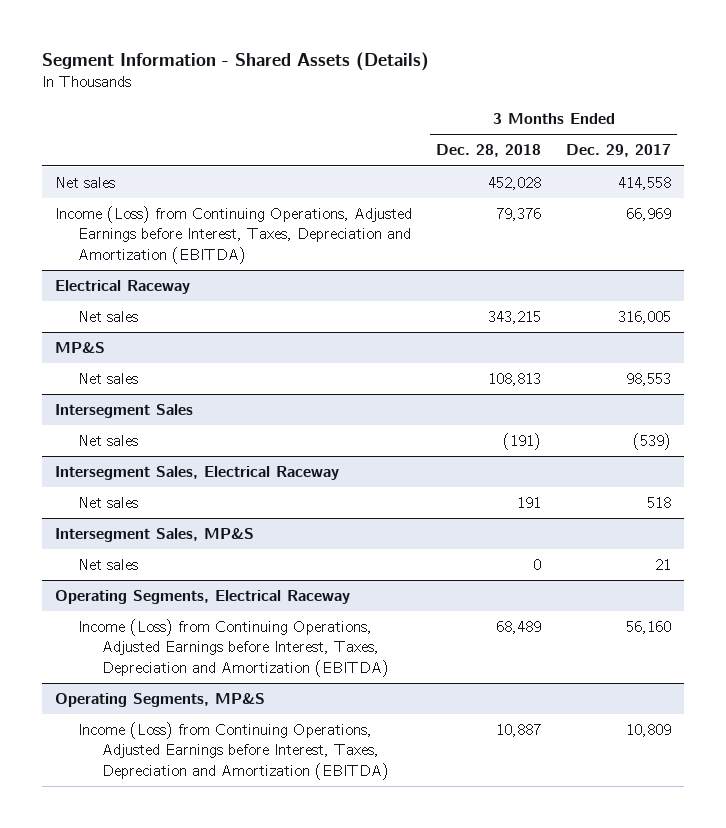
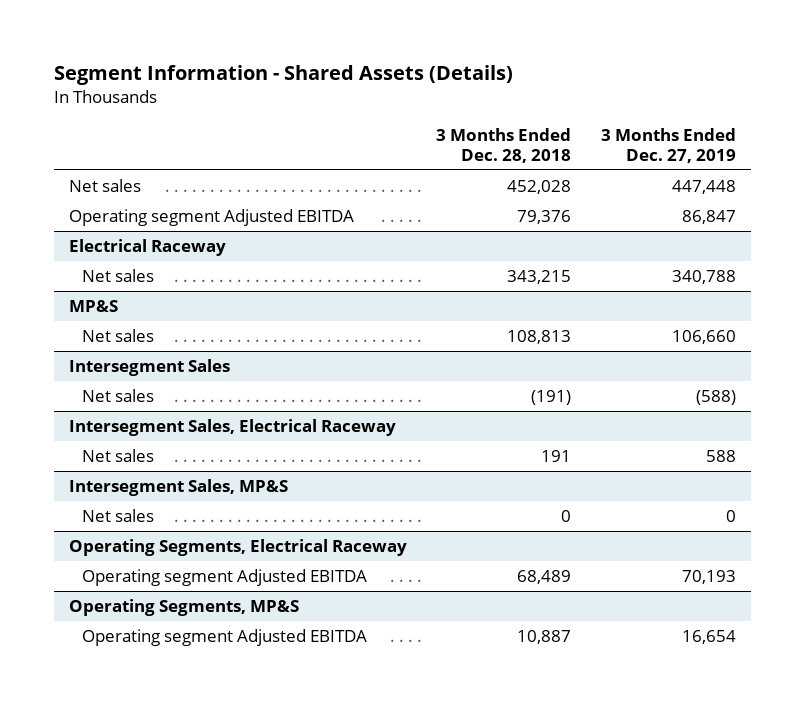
[566,144,672,158] Dec. 29, 2017 -> none
none -> [600,127,736,163] 3 Months Ended Dec. 27, 2019
[54,206,412,264] Income (Loss) from Continuing Operations, Adjusted Earnings before Interest, Taxes, Depreciation and Amortization (EBITDA) -> [68,209,354,227] Operating segment Adjusted EBITDA
[78,619,390,677] Income (Loss) from Continuing Operations, Adjusted Earnings before Interest, Taxes, Depreciation and Amortization (EBITDA) -> [81,569,367,587] Operating segment Adjusted EBITDA
[78,722,390,780] Income (Loss) from Continuing Operations, Adjusted Earnings before Interest, Taxes, Depreciation and Amortization (EBITDA) -> [81,629,367,647] Operating segment Adjusted EBITDA

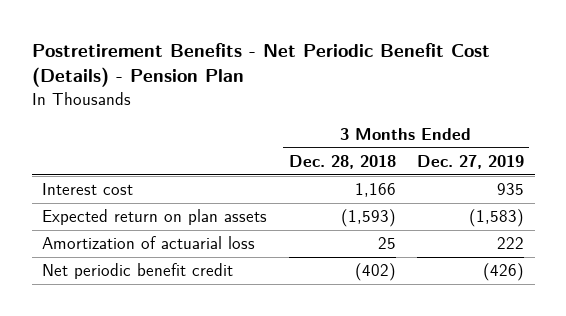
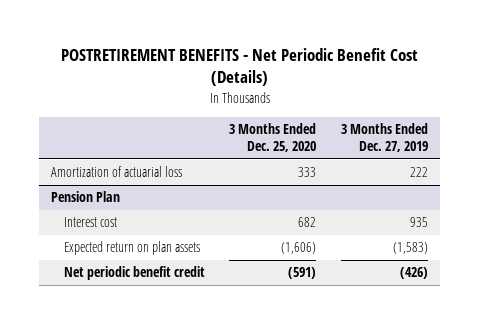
[31,43,490,88] Postretirement Benefits - Net Periodic Benefit Cost (Details) - Pension Plan -> [60,48,418,87] POSTRETIREMENT BENEFITS - Net Periodic Benefit Cost (Details)
[288,154,396,169] Dec. 28, 2018 -> none
none -> [229,123,317,153] 3 Months Ended Dec. 25, 2020
[42,236,256,250] Amortization of actuarial loss -> [51,166,183,178] Amortization of actuarial loss
none -> [51,191,121,203] Pension Plan

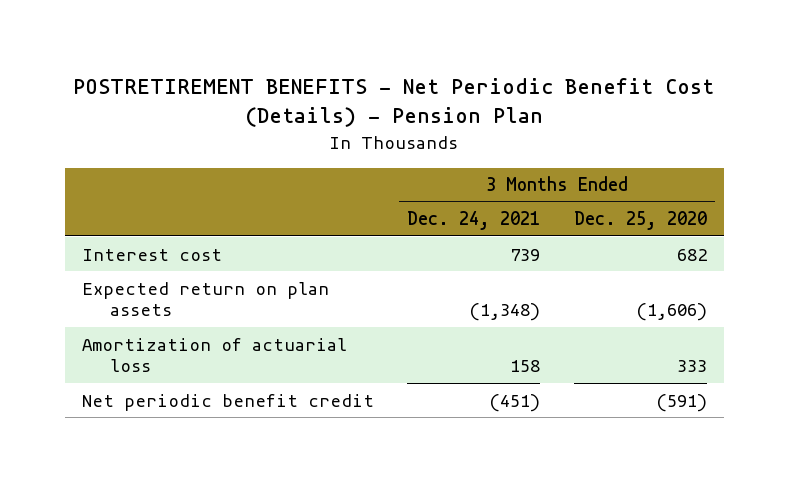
[60,48,418,87] POSTRETIREMENT BENEFITS - Net Periodic Benefit Cost (Details) -> [73,78,715,128] POSTRETIREMENT BENEFITS - Net Periodic Benefit Cost (Details) - Pension Plan
[340,123,428,153] 3 Months Ended Dec. 27, 2019 -> none
none -> [407,211,541,231] Dec. 24, 2021
[51,191,121,203] Pension Plan -> none
[51,166,183,178] Amortization of actuarial loss -> [81,337,347,373] Amortization of actuarial loss

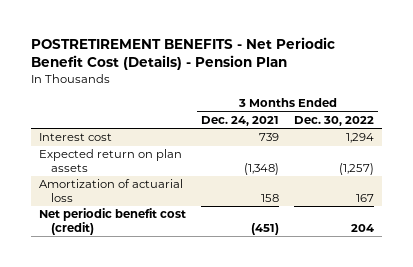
[573,211,707,231] Dec. 25, 2020 -> none
none -> [294,115,375,126] Dec. 30, 2022
[81,393,374,411] Net periodic benefit credit -> [38,208,186,236] Net periodic benefit cost (credit)

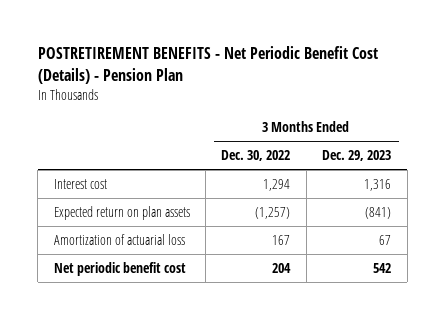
[200,115,279,126] Dec. 24, 2021 -> none
none -> [322,150,392,162] Dec. 29, 2023
[38,208,186,236] Net periodic benefit cost (credit) -> [53,261,186,276] Net periodic benefit cost

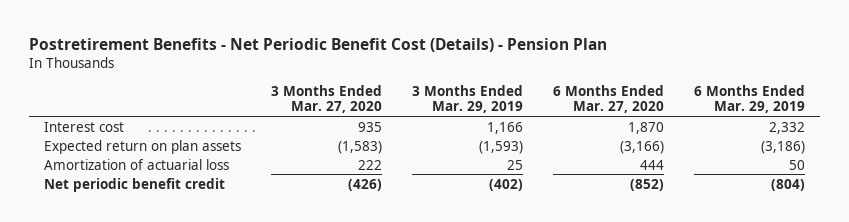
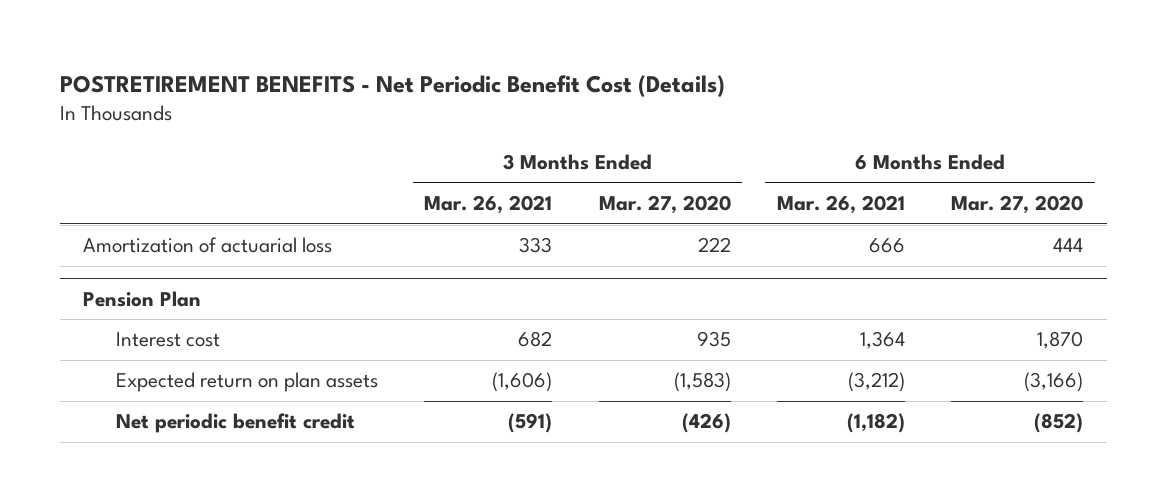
[28,37,607,52] Postretirement Benefits - Net Periodic Benefit Cost (Details) - Pension Plan -> [59,75,725,98] POSTRETIREMENT BENEFITS - Net Periodic Benefit Cost (Details)
[412,84,524,114] 3 Months Ended Mar. 29, 2019 -> none
[694,84,806,114] 6 Months Ended Mar. 29, 2019 -> none
none -> [424,194,553,214] Mar. 26, 2021
none -> [777,194,906,214] Mar. 26, 2021
[43,158,229,170] Amortization of actuarial loss -> [83,237,333,254] Amortization of actuarial loss
none -> [83,290,202,307] Pension Plan

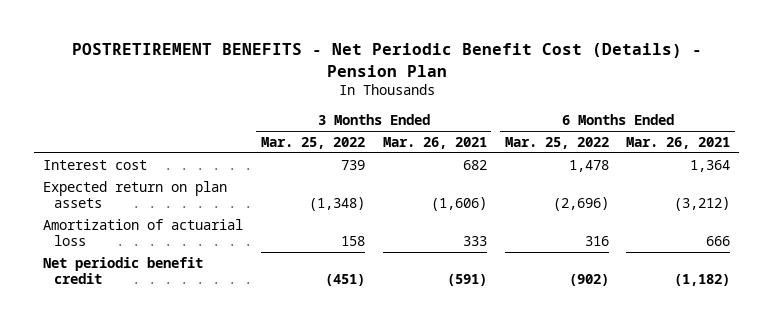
[59,75,725,98] POSTRETIREMENT BENEFITS - Net Periodic Benefit Cost (Details) -> [71,43,702,77] POSTRETIREMENT BENEFITS - Net Periodic Benefit Cost (Details) - Pension Plan
[598,194,731,214] Mar. 27, 2020 -> none
[951,194,1084,214] Mar. 27, 2020 -> none
none -> [260,136,365,149] Mar. 25, 2022
none -> [504,136,609,149] Mar. 25, 2022
[83,290,202,307] Pension Plan -> none
[83,237,333,254] Amortization of actuarial loss -> [42,218,243,246] Amortization of actuarial loss

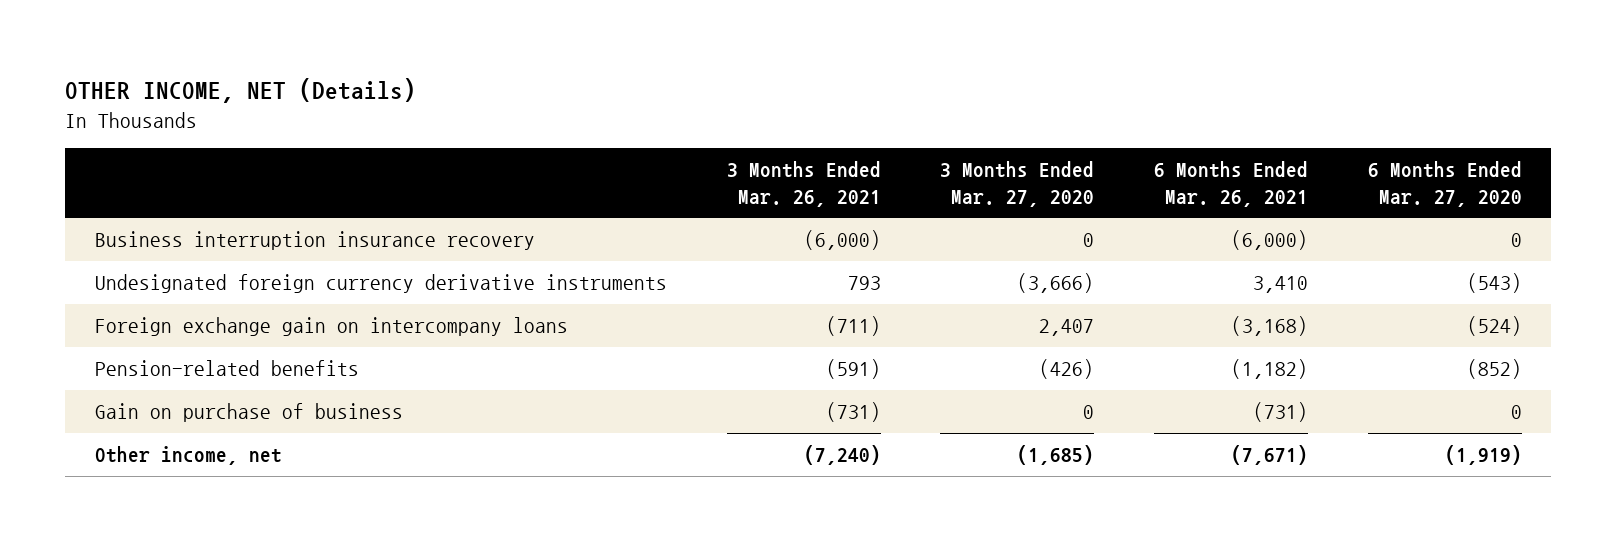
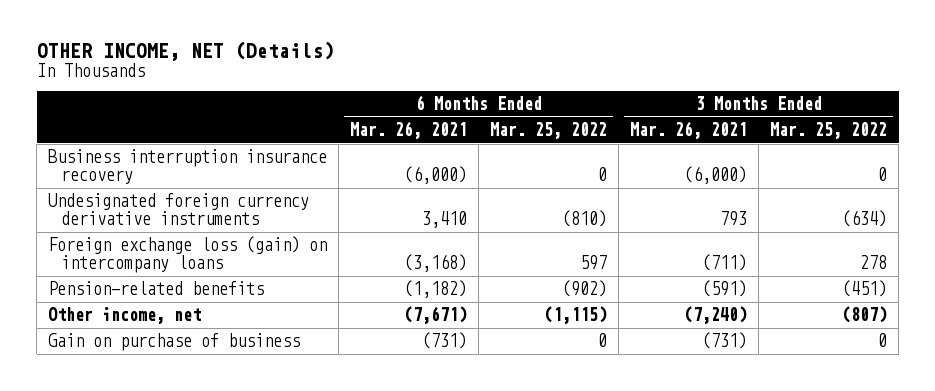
[940,160,1095,207] 3 Months Ended Mar. 27, 2020 -> none
[1367,160,1522,207] 6 Months Ended Mar. 27, 2020 -> none
none -> [490,121,608,139] Mar. 25, 2022
none -> [770,121,888,139] Mar. 25, 2022
[95,317,569,337] Foreign exchange gain on intercompany loans -> [48,236,328,273] Foreign exchange loss (gain) on intercompany loans
[95,403,404,423] Gain on purchase of business -> [48,333,301,352] Gain on purchase of business

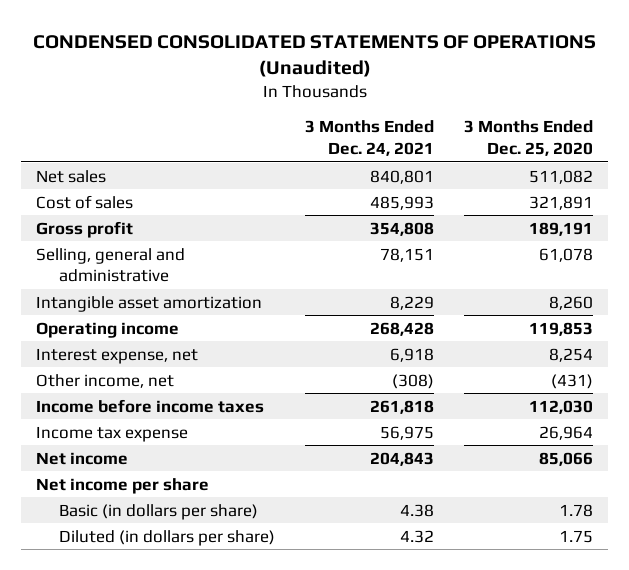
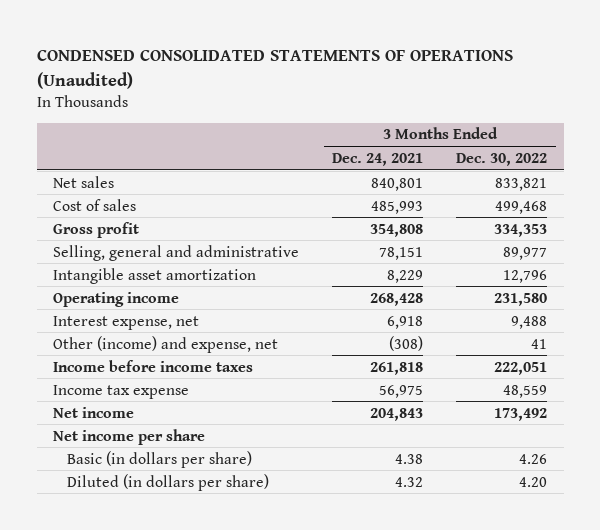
[463,120,593,157] 3 Months Ended Dec. 25, 2020 -> none
none -> [456,152,548,166] Dec. 30, 2022
[36,373,175,388] Other income, net -> [53,335,279,353] Other (income) and expense, net

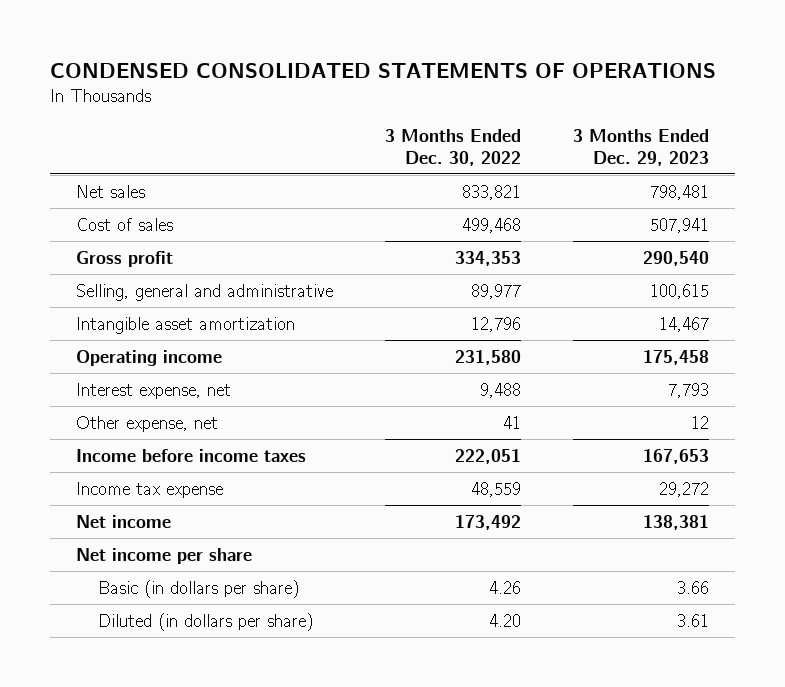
[36,50,513,89] CONDENSED CONSOLIDATED STATEMENTS OF OPERATIONS (Unaudited) -> [49,62,716,78] CONDENSED CONSOLIDATED STATEMENTS OF OPERATIONS
[332,152,424,166] Dec. 24, 2021 -> none
none -> [573,129,710,166] 3 Months Ended Dec. 29, 2023
[53,335,279,353] Other (income) and expense, net -> [75,415,218,432] Other expense, net

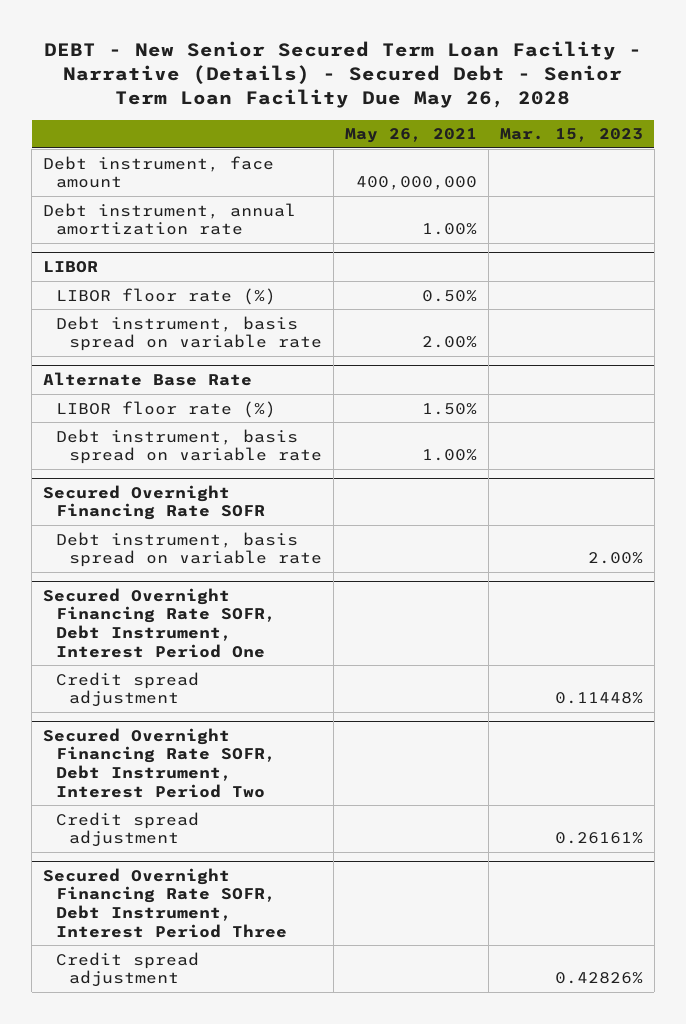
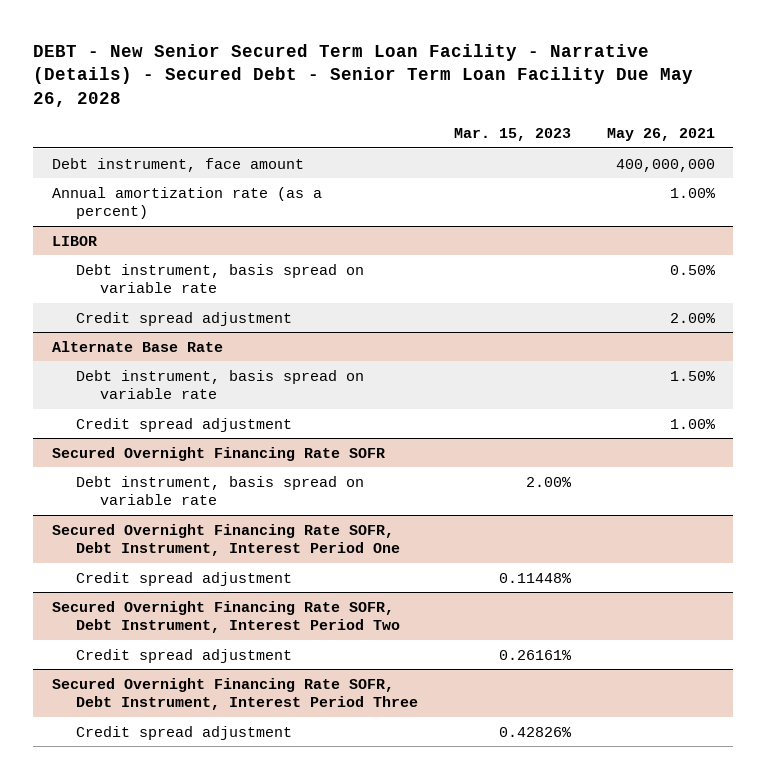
[43,202,297,236] Debt instrument, annual amortization rate -> none
none -> [51,186,322,220] Annual amortization rate (as a percent)
[56,287,277,305] LIBOR floor rate (%) -> none
[421,336,477,349] 2.00% -> [669,264,716,275] 0.50%
none -> [75,311,292,326] Credit spread adjustment
[56,400,277,418] LIBOR floor rate (%) -> none
[421,449,477,462] 1.00% -> [669,370,716,381] 1.50%
none -> [75,417,292,432] Credit spread adjustment

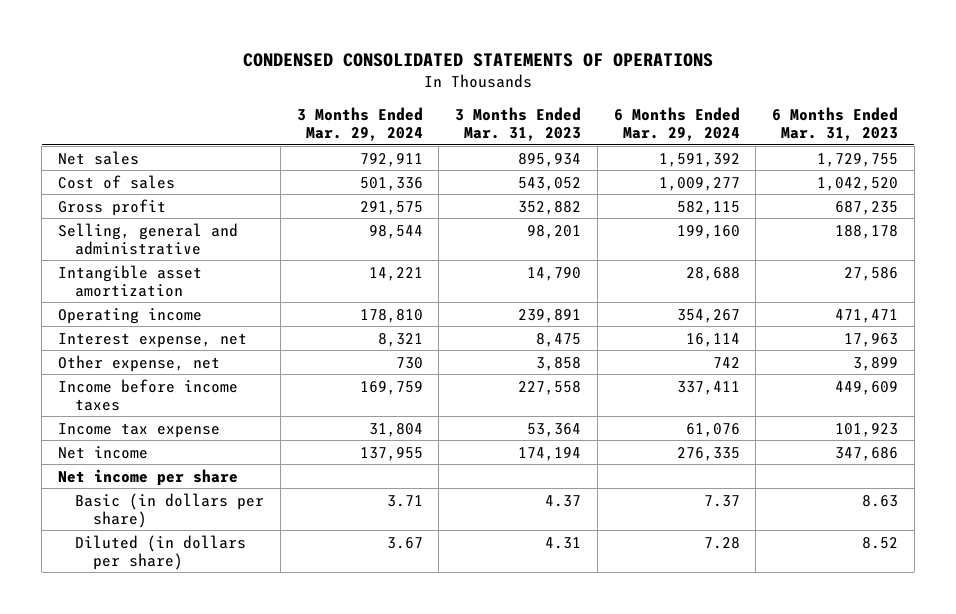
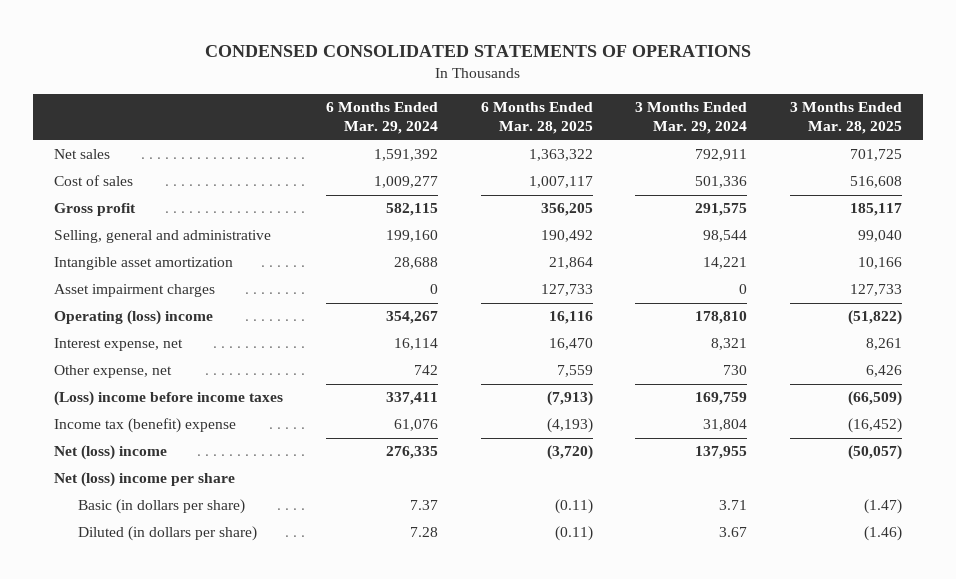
[455,106,582,141] 3 Months Ended Mar. 31, 2023 -> none
[771,106,898,141] 6 Months Ended Mar. 31, 2023 -> none
none -> [480,102,593,135] 6 Months Ended Mar. 28, 2025
none -> [790,102,903,135] 3 Months Ended Mar. 28, 2025
none -> [54,284,216,298] Asset impairment charges
[57,307,202,324] Operating income -> [54,310,214,326] Operating (loss) income
[57,378,238,411] Income before income taxes -> [54,391,284,407] (Loss) income before income taxes
[57,422,220,438] Income tax expense -> [54,418,237,434] Income tax (benefit) expense
[57,445,148,459] Net income -> [54,445,168,461] Net (loss) income
[57,468,238,486] Net income per share -> [54,472,236,488] Net (loss) income per share

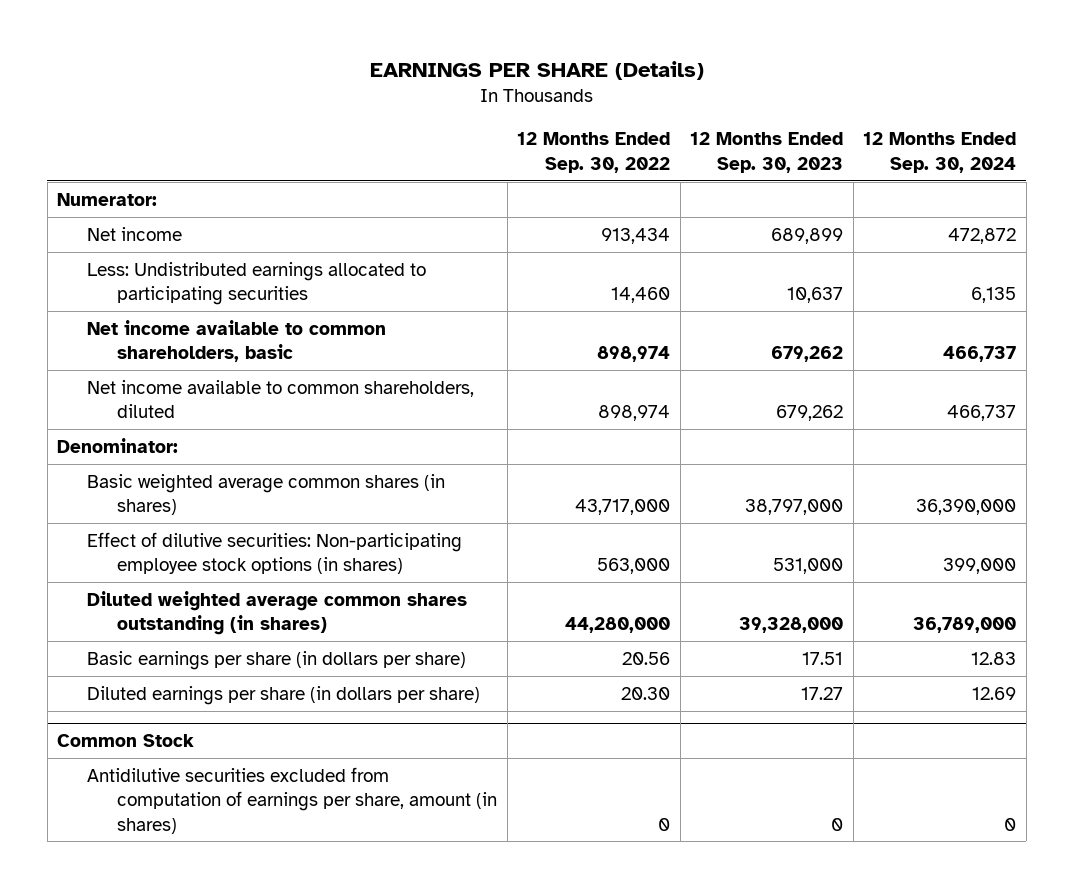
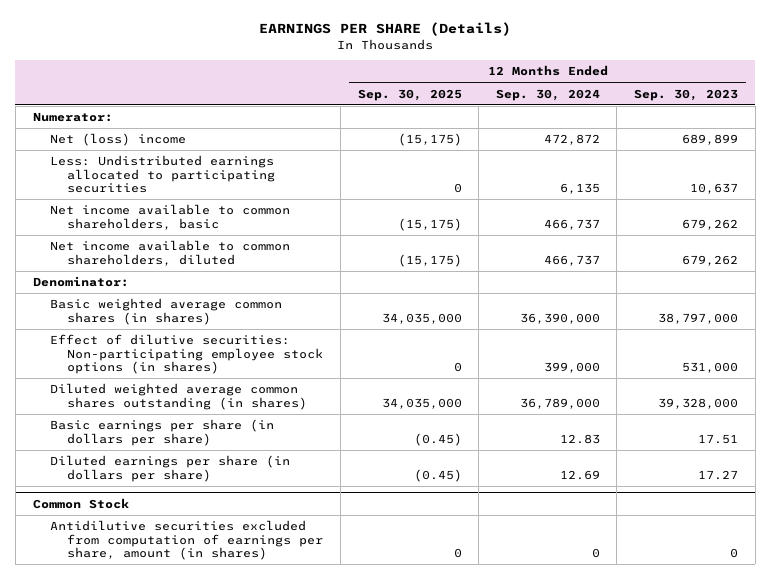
[517,132,671,173] 12 Months Ended Sep. 30, 2022 -> none
none -> [357,88,462,101] Sep. 30, 2025
[87,226,183,241] Net income -> [49,133,186,147] Net (loss) income

